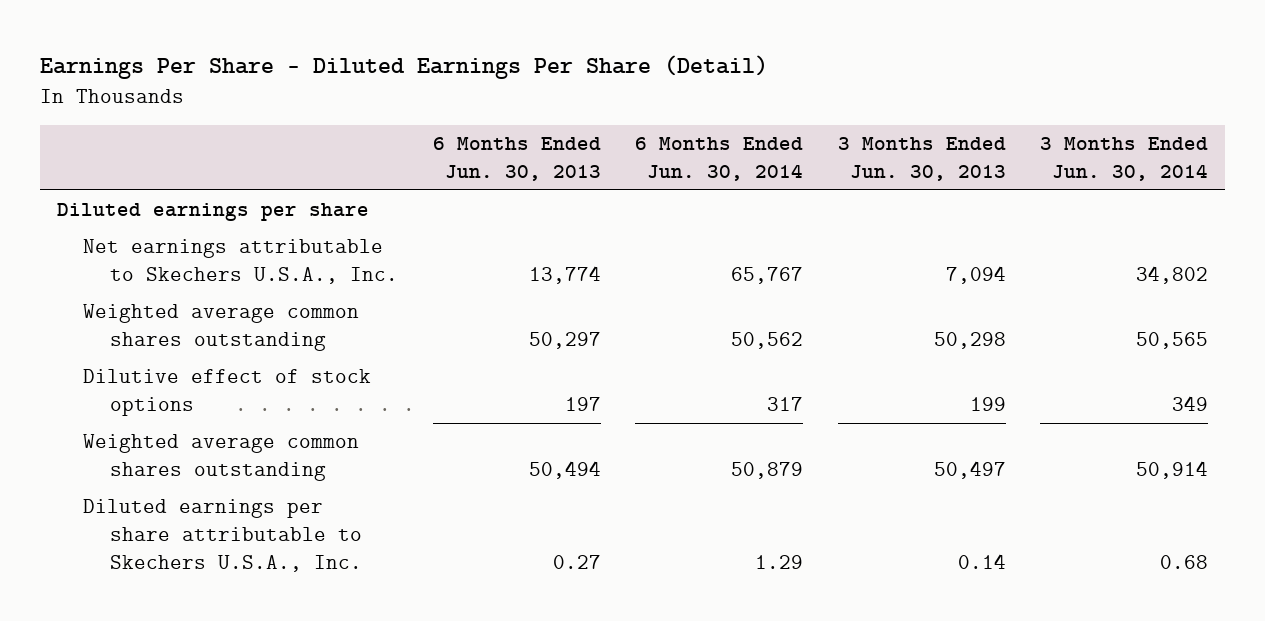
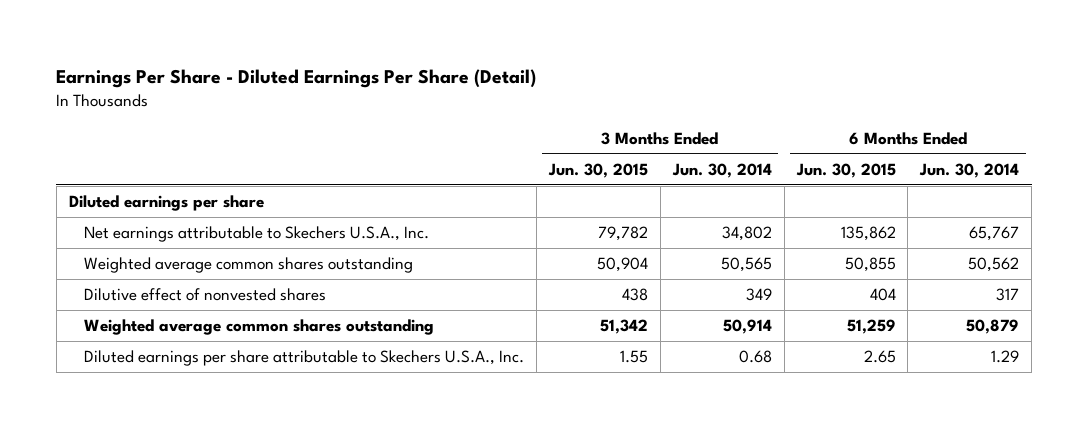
[432,136,601,181] 6 Months Ended Jun. 30, 2013 -> none
[837,136,1006,181] 3 Months Ended Jun. 30, 2013 -> none
none -> [547,162,648,178] Jun. 30, 2015
none -> [795,162,896,178] Jun. 30, 2015
[83,369,372,417] Dilutive effect of stock options -> [83,288,326,302] Dilutive effect of nonvested shares

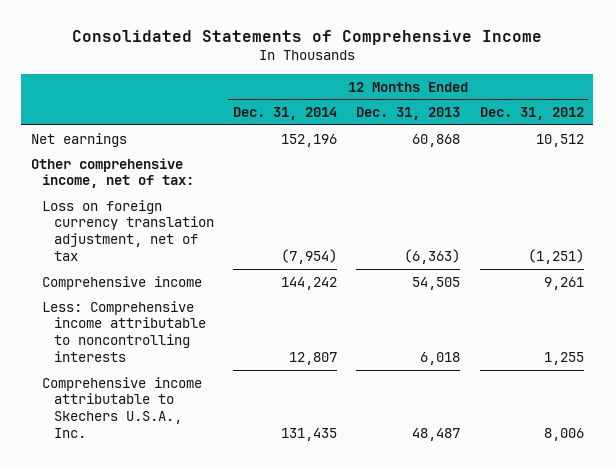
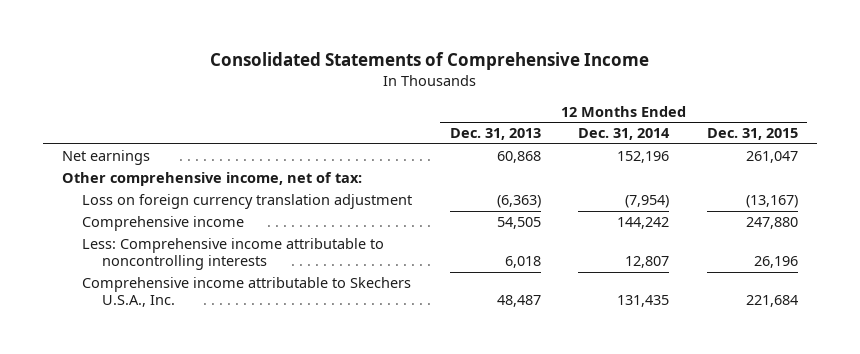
[479,106,584,120] Dec. 31, 2012 -> none
none -> [706,128,798,141] Dec. 31, 2015
[42,199,214,261] Loss on foreign currency translation adjustment, net of tax -> [82,194,413,210] Loss on foreign currency translation adjustment

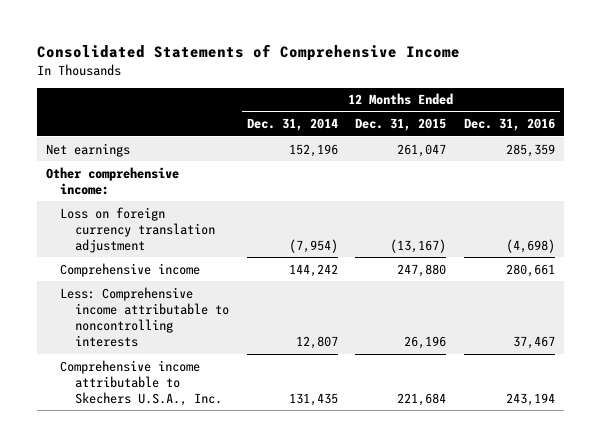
[449,128,541,141] Dec. 31, 2013 -> none
none -> [464,118,556,132] Dec. 31, 2016
[62,172,363,187] Other comprehensive income, net of tax: -> [46,166,180,195] Other comprehensive income:

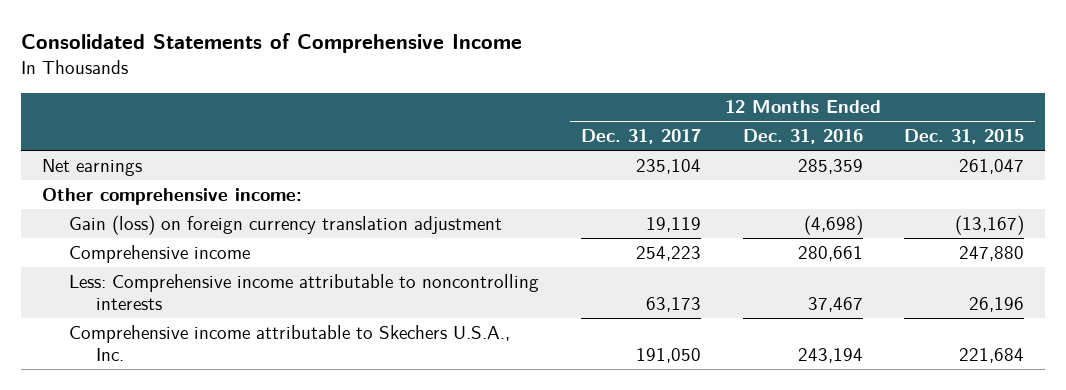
[246,118,338,132] Dec. 31, 2014 -> none
none -> [580,129,701,145] Dec. 31, 2017
[60,206,215,253] Loss on foreign currency translation adjustment -> [68,214,502,235] Gain (loss) on foreign currency translation adjustment

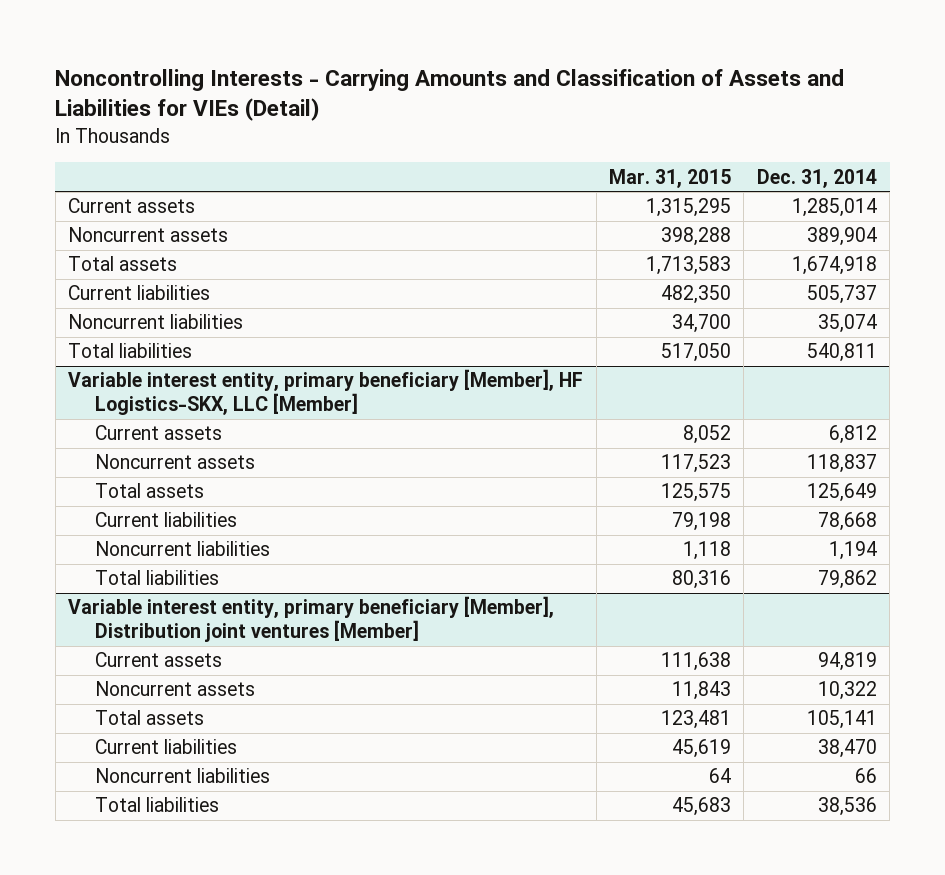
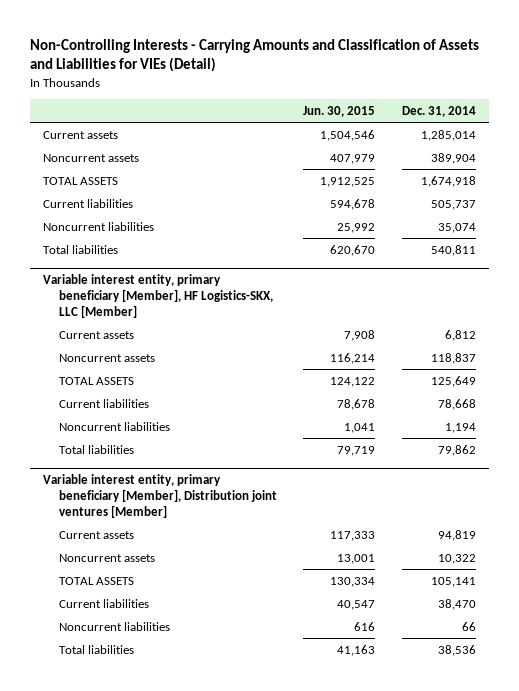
[55,68,845,122] Noncontrolling Interests - Carrying Amounts and Classification of Assets and Liabilities for VIEs (Detail) -> [29,38,479,73] Non-Controlling Interests - Carrying Amounts and Classification of Assets and Liabilities for VIEs (Detail)
[609,168,732,188] Mar. 31, 2015 -> none
none -> [303,106,376,118] Jun. 30, 2015
[68,256,178,272] Total assets -> [43,176,119,185] TOTAL ASSETS
[95,483,205,499] Total assets -> [58,376,134,385] TOTAL ASSETS
[95,710,205,726] Total assets -> [58,576,134,585] TOTAL ASSETS

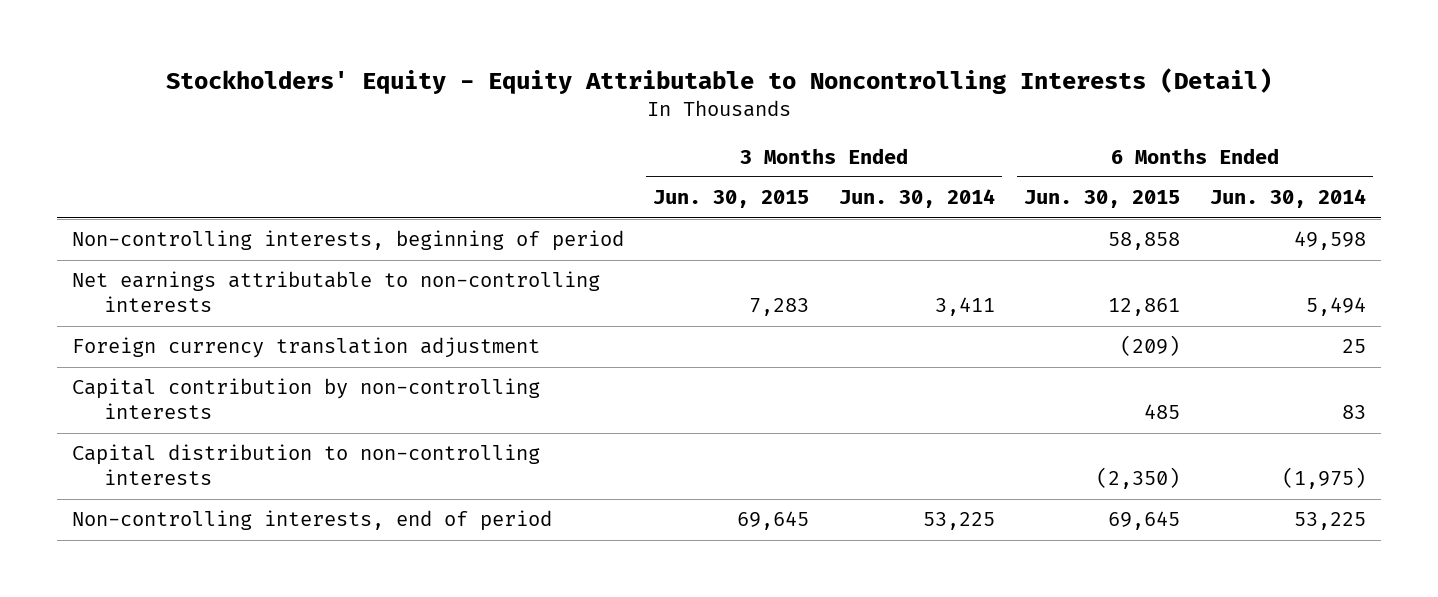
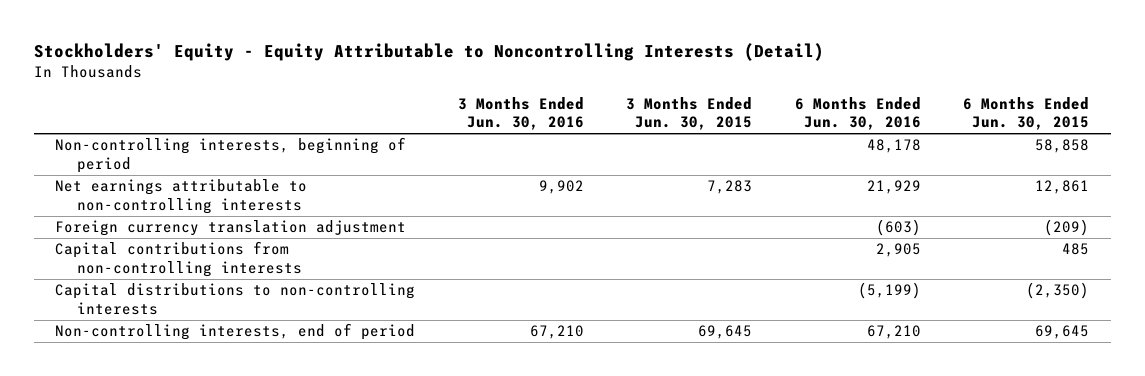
[838,189,995,209] Jun. 30, 2014 -> none
[1209,189,1366,209] Jun. 30, 2014 -> none
none -> [457,96,584,131] 3 Months Ended Jun. 30, 2016
none -> [794,96,921,131] 6 Months Ended Jun. 30, 2016
[71,378,540,420] Capital contribution by non-controlling interests -> [55,241,302,277] Capital contributions from non-controlling interests
[71,444,540,486] Capital distribution to non-controlling interests -> [55,283,416,315] Capital distributions to non-controlling interests

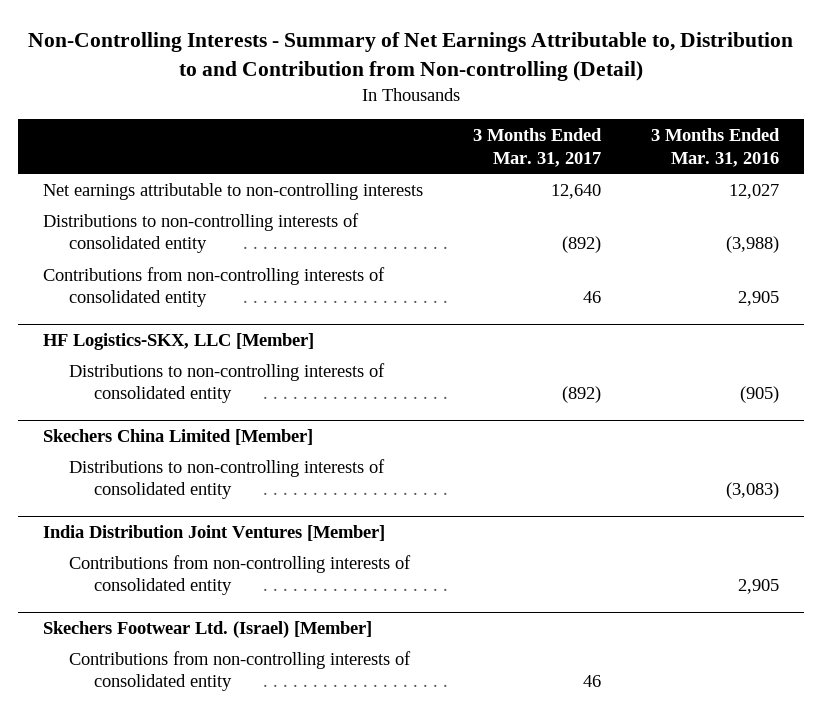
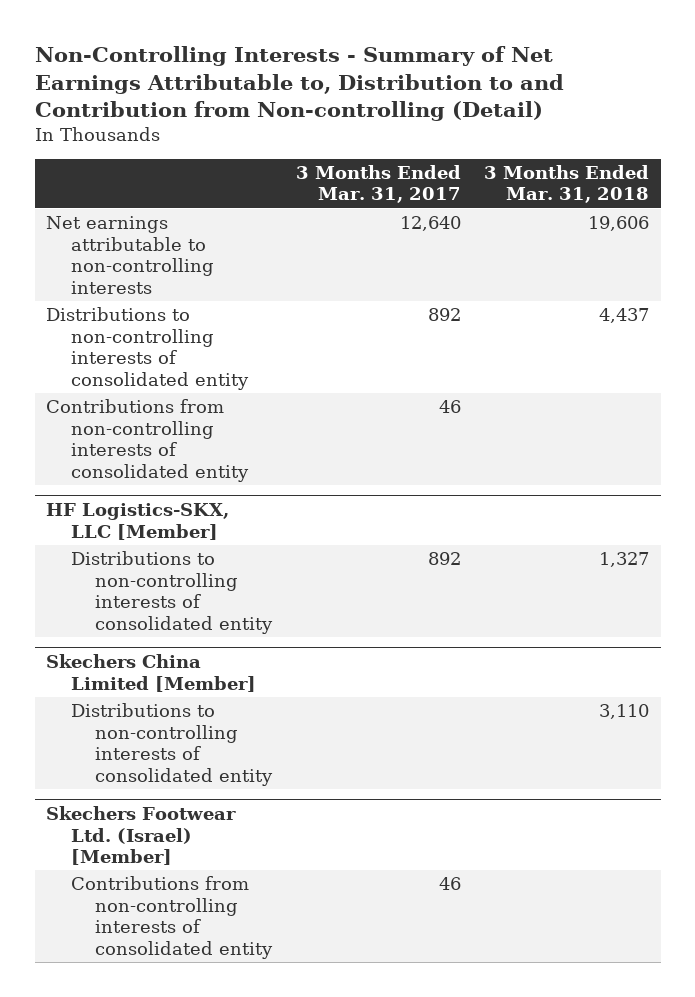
[650,128,780,167] 3 Months Ended Mar. 31, 2016 -> none
none -> [483,164,649,204] 3 Months Ended Mar. 31, 2018
[562,236,602,254] (892) -> [427,308,461,322] 892
[562,386,602,404] (892) -> [427,552,461,566] 892
[43,524,386,541] India Distribution Joint Ventures [Member] -> none
[68,554,411,596] Contributions from non-controlling interests of consolidated entity -> none

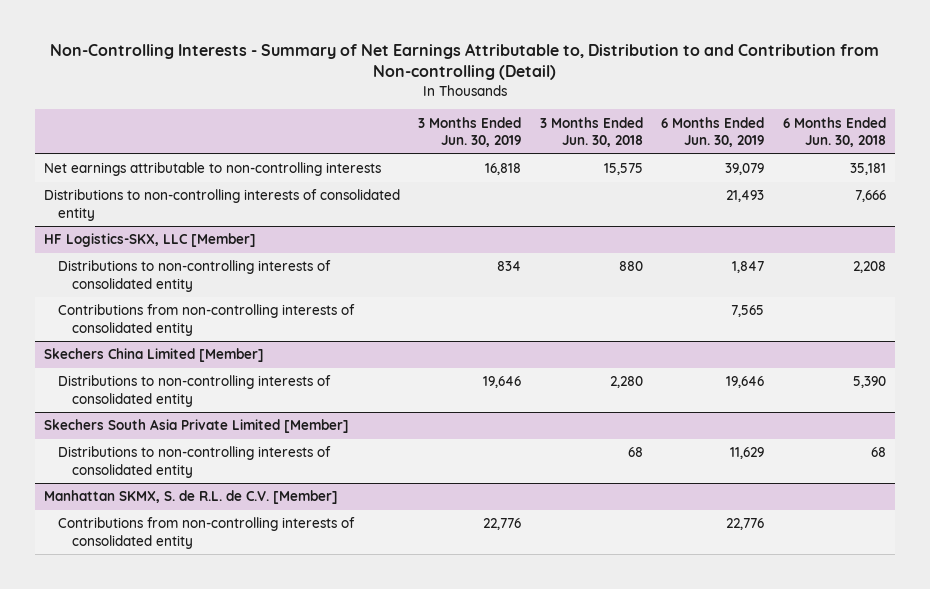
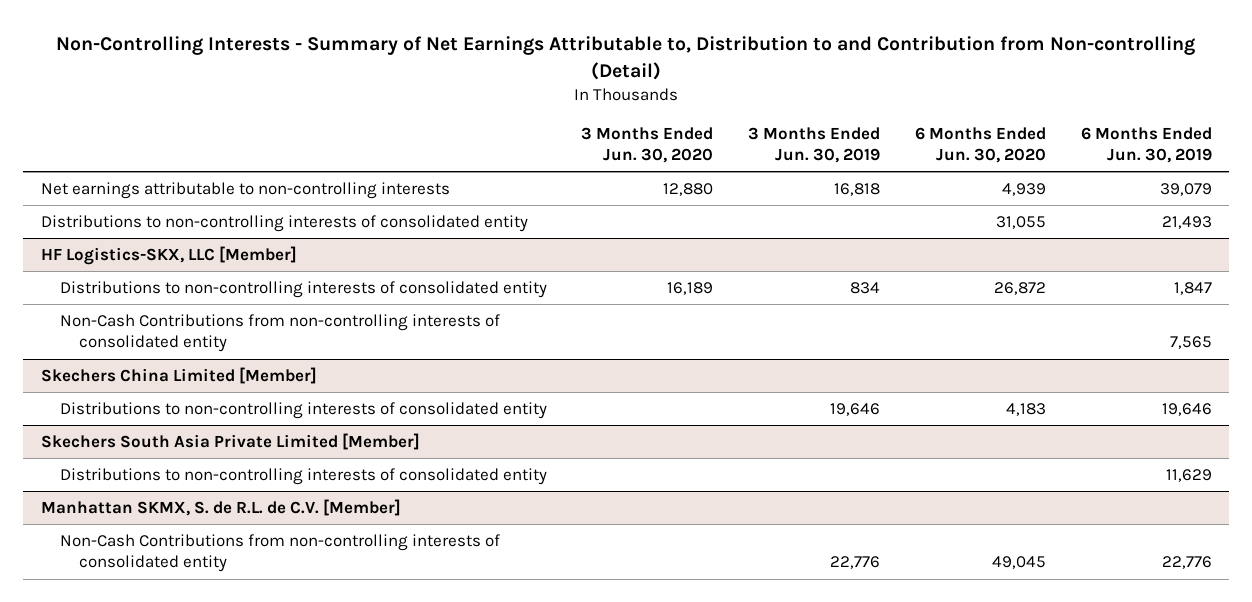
[539,116,643,148] 3 Months Ended Jun. 30, 2018 -> none
[782,116,886,148] 6 Months Ended Jun. 30, 2018 -> none
none -> [581,126,714,164] 3 Months Ended Jun. 30, 2020
none -> [914,126,1046,164] 6 Months Ended Jun. 30, 2020
[58,304,356,336] Contributions from non-controlling interests of consolidated entity -> [59,313,500,353] Non-Cash Contributions from non-controlling interests of consolidated entity
[58,517,356,549] Contributions from non-controlling interests of consolidated entity -> [59,533,500,573] Non-Cash Contributions from non-controlling interests of consolidated entity

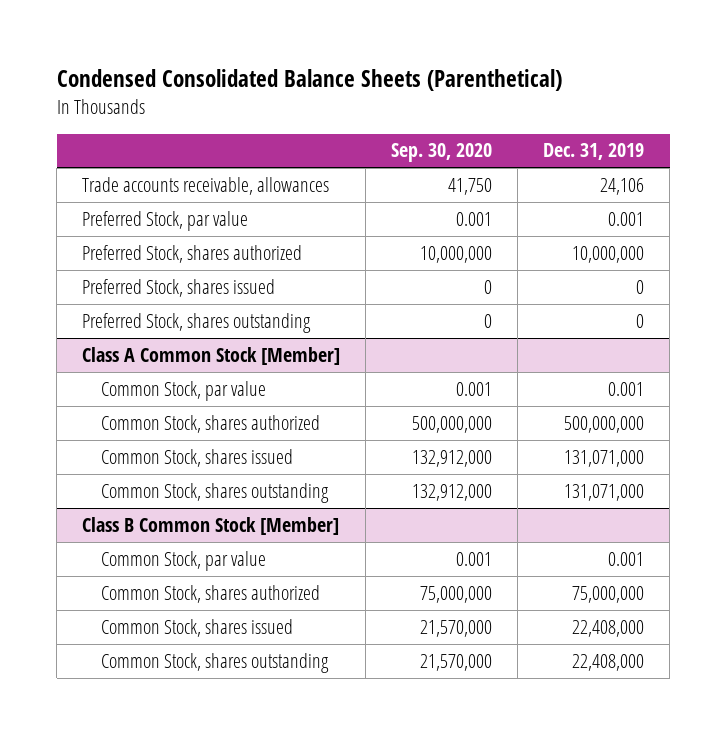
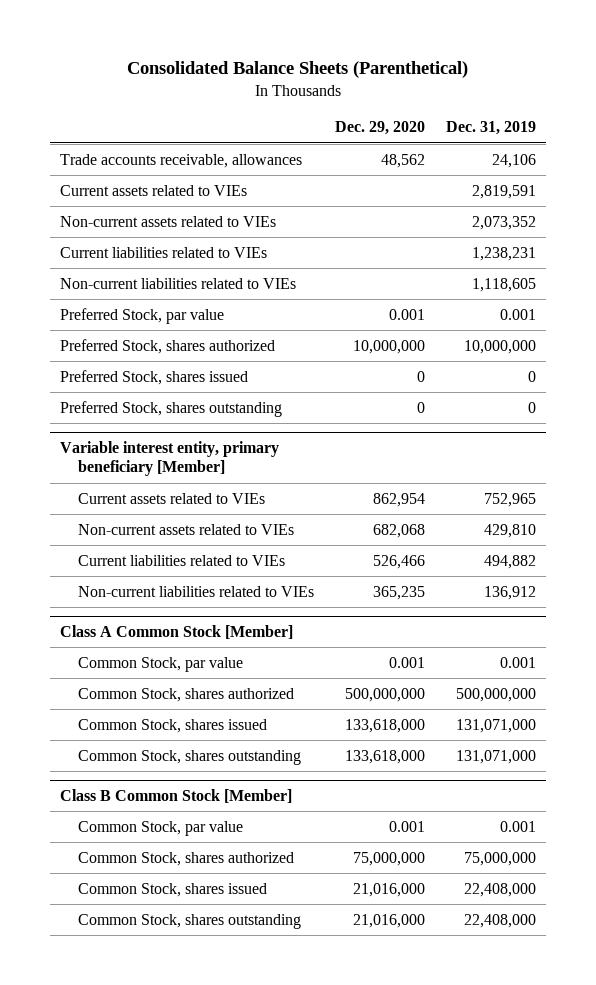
[56,69,562,92] Condensed Consolidated Balance Sheets (Parenthetical) -> [126,61,468,79] Consolidated Balance Sheets (Parenthetical)
[391,143,493,163] Sep. 30, 2020 -> none
none -> [334,121,425,136] Dec. 29, 2020
none -> [60,184,248,196] Current assets related to VIEs
none -> [60,215,277,227] Non-current assets related to VIEs
none -> [60,246,268,258] Current liabilities related to VIEs
none -> [60,277,297,289] Non-current liabilities related to VIEs
none -> [60,441,280,477] Variable interest entity, primary beneficiary [Member]
none -> [77,492,265,504] Current assets related to VIEs
none -> [77,523,294,535] Non-current assets related to VIEs
none -> [77,554,285,566] Current liabilities related to VIEs
none -> [77,585,314,597] Non-current liabilities related to VIEs

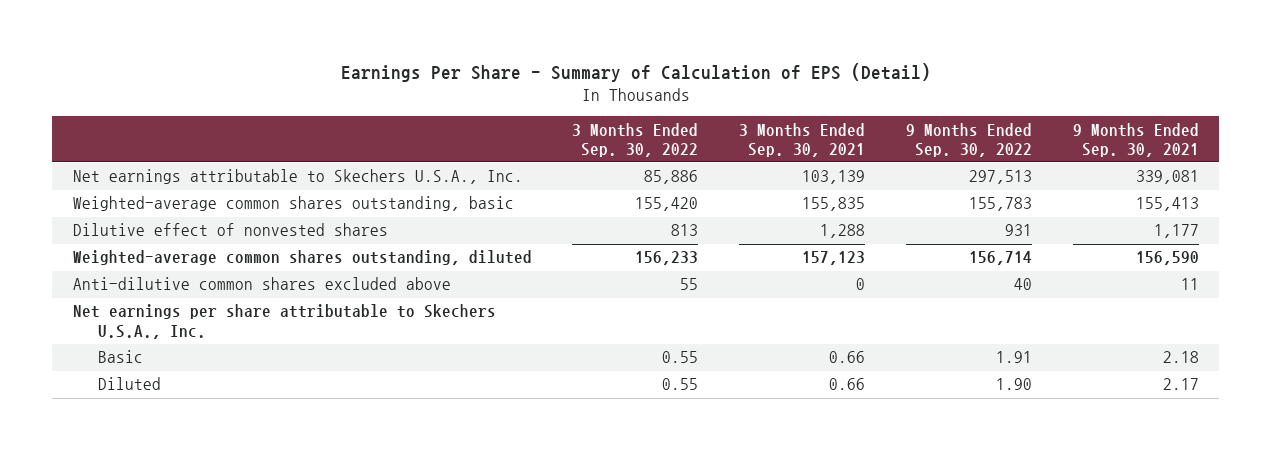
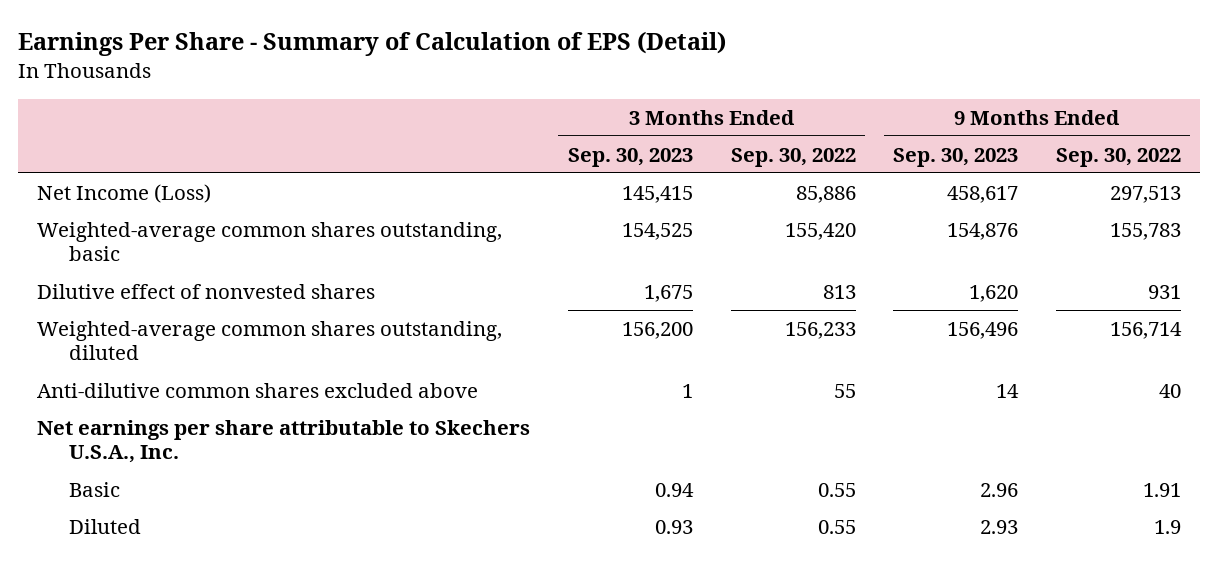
[739,122,866,157] 3 Months Ended Sep. 30, 2021 -> none
[1072,122,1199,157] 9 Months Ended Sep. 30, 2021 -> none
none -> [567,147,693,167] Sep. 30, 2023
none -> [893,147,1019,167] Sep. 30, 2023
[72,169,523,185] Net earnings attributable to Skechers U.S.A., Inc. -> [37,183,212,203] Net Income (Loss)
[996,378,1033,391] 1.90 -> [1154,519,1182,534] 1.9

